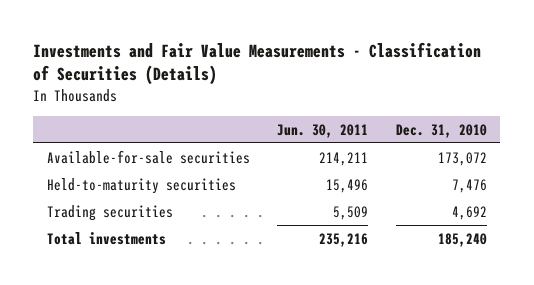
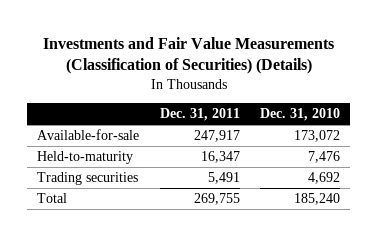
[33,41,482,86] Investments and Fair Value Measurements - Classification of Securities (Details) -> [42,36,334,75] Investments and Fair Value Measurements (Classification of Securities) (Details)
[277,123,369,138] Jun. 30, 2011 -> none
none -> [159,108,240,122] Dec. 31, 2011
[47,149,251,164] Available-for-sale securities -> [37,129,140,141] Available-for-sale
[47,177,237,194] Held-to-maturity securities -> [37,151,134,165] Held-to-maturity
[47,231,167,245] Total investments -> [37,193,68,204] Total

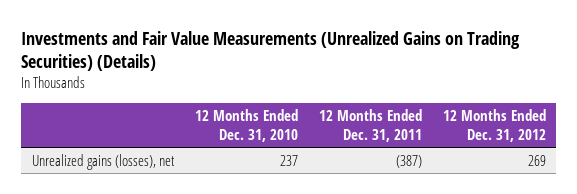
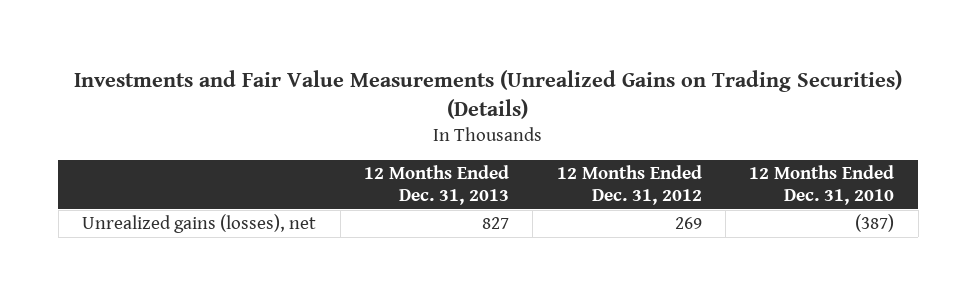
[318,109,422,143] 12 Months Ended Dec. 31, 2011 -> none
none -> [364,164,510,206] 12 Months Ended Dec. 31, 2013
[279,154,298,166] 237 -> [855,214,895,233] (387)

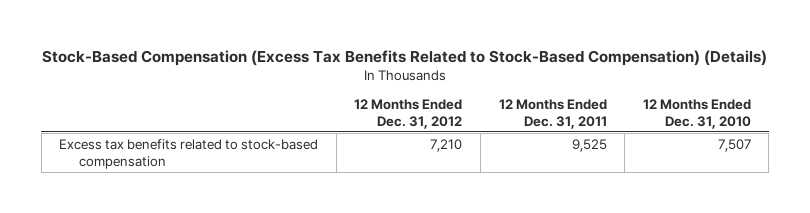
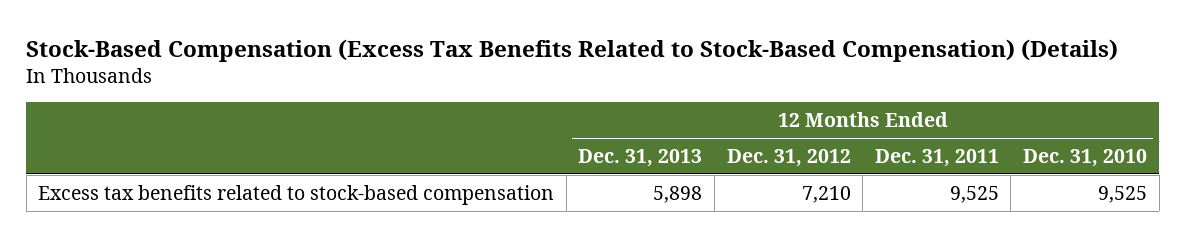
none -> [578,149,703,168] Dec. 31, 2013
[717,138,751,152] 7,507 -> [1098,185,1148,203] 9,525

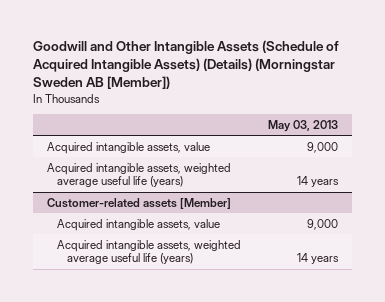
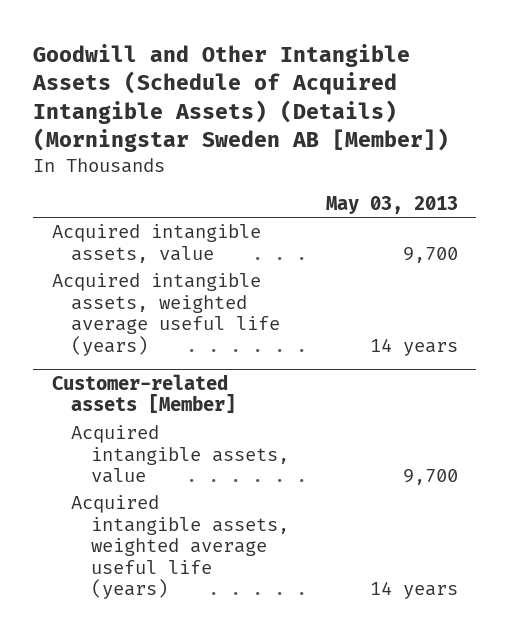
[307,141,339,153] 9,000 -> [402,246,458,263] 9,700
[307,218,339,230] 9,000 -> [402,469,458,486] 9,700

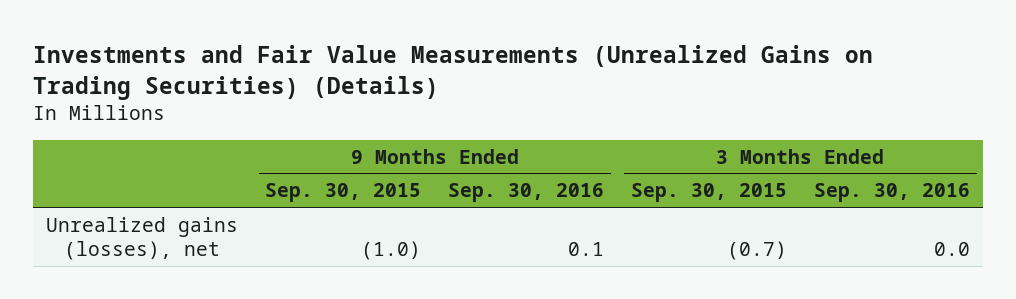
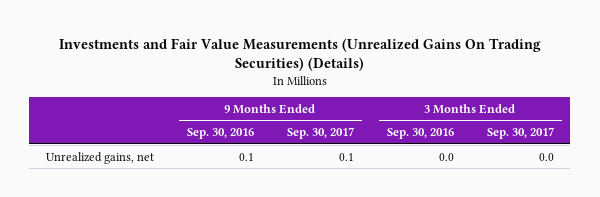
[32,45,873,100] Investments and Fair Value Measurements (Unrealized Gains on Trading Securities) (Details) -> [58,37,541,71] Investments and Fair Value Measurements (Unrealized Gains On Trading Securities) (Details)
[265,183,422,203] Sep. 30, 2015 -> none
[630,183,787,203] Sep. 30, 2015 -> none
none -> [286,127,354,140] Sep. 30, 2017
none -> [486,127,554,140] Sep. 30, 2017
[46,216,239,261] Unrealized gains (losses), net -> [45,151,154,164] Unrealized gains, net

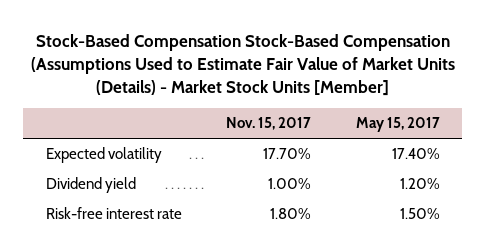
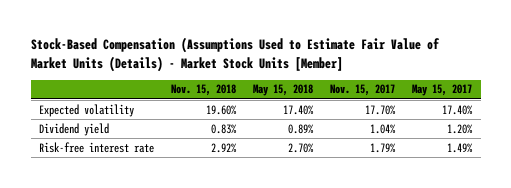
[30,33,455,97] Stock-Based Compensation Stock-Based Compensation (Assumptions Used to Estimate Fair Value of Market Units (Details) - Market Stock Units [Member] -> [30,37,440,72] Stock-Based Compensation (Assumptions Used to Estimate Fair Value of Market Units (Details) - Market Stock Units [Member]
none -> [171,84,237,97] Nov. 15, 2018
none -> [253,84,314,97] May 15, 2018
[268,178,312,190] 1.00% -> [370,123,397,134] 1.04%
[270,208,312,220] 1.80% -> [370,142,397,153] 1.79%
[399,208,440,220] 1.50% -> [447,142,474,153] 1.49%

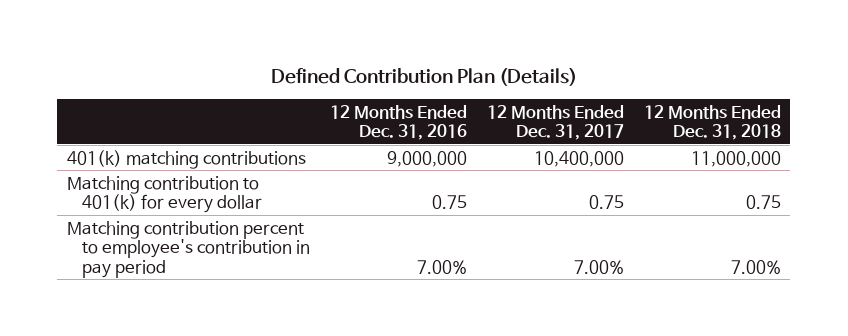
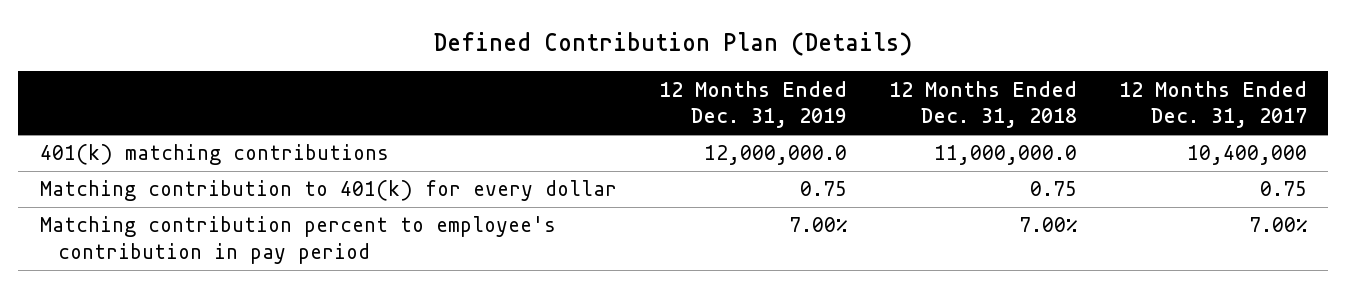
[329,104,467,141] 12 Months Ended Dec. 31, 2016 -> none
none -> [658,80,847,129] 12 Months Ended Dec. 31, 2019
[690,150,781,167] 11,000,000 -> [933,145,1077,166] 11,000,000.0

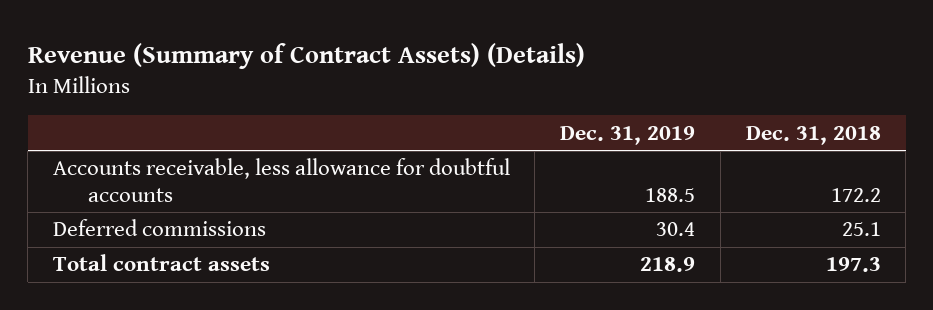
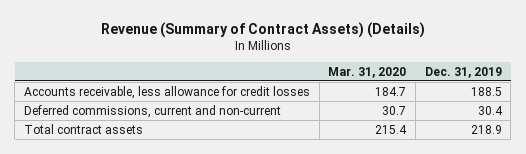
[745,125,881,145] Dec. 31, 2018 -> none
none -> [328,66,407,78] Mar. 31, 2020
[52,158,510,202] Accounts receivable, less allowance for doubtful accounts -> [24,85,311,99] Accounts receivable, less allowance for credit losses
[52,219,266,237] Deferred commissions -> [24,104,282,118] Deferred commissions, current and non-current

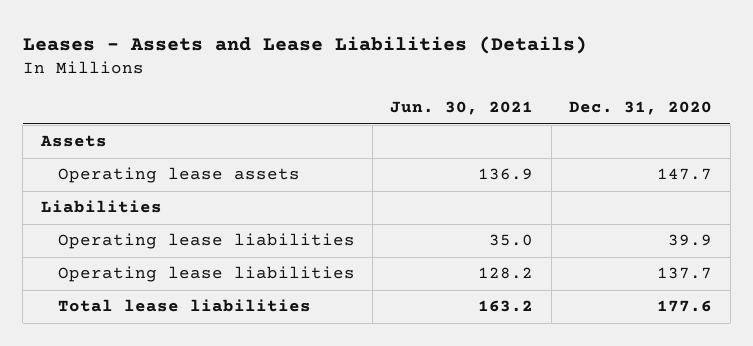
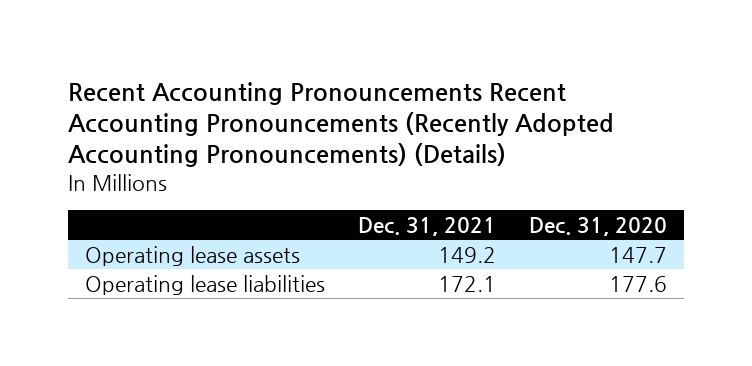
[22,35,587,54] Leases - Assets and Lease Liabilities (Details) -> [68,81,615,168] Recent Accounting Pronouncements Recent Accounting Pronouncements (Recently Adopted Accounting Pronouncements) (Details)
[390,101,534,116] Jun. 30, 2021 -> none
none -> [357,216,496,236] Dec. 31, 2021
[39,135,107,148] Assets -> none
[40,200,162,214] Liabilities -> none
[57,266,355,283] Operating lease liabilities -> none
[57,299,311,313] Total lease liabilities -> none
[668,234,713,247] 39.9 -> [609,275,668,292] 177.6

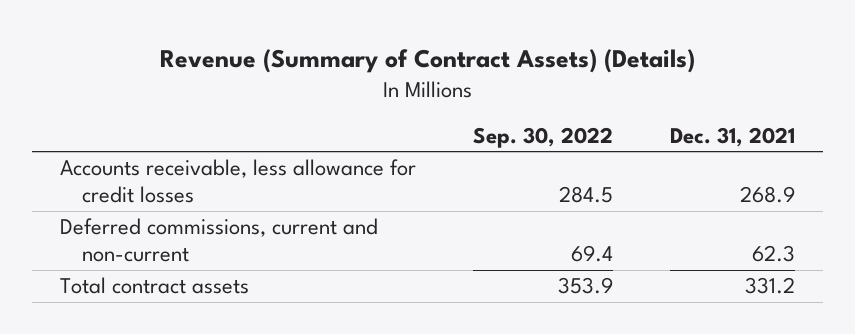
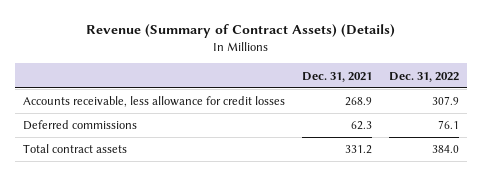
[473,126,614,148] Sep. 30, 2022 -> none
none -> [388,71,459,82] Dec. 31, 2022
[60,218,379,263] Deferred commissions, current and non-current -> [23,120,138,131] Deferred commissions

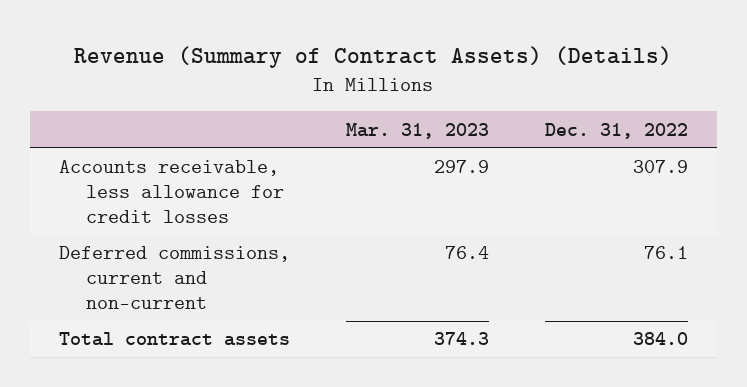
[301,71,372,82] Dec. 31, 2021 -> none
none -> [345,122,489,139] Mar. 31, 2023
[23,120,138,131] Deferred commissions -> [58,246,290,310] Deferred commissions, current and non-current

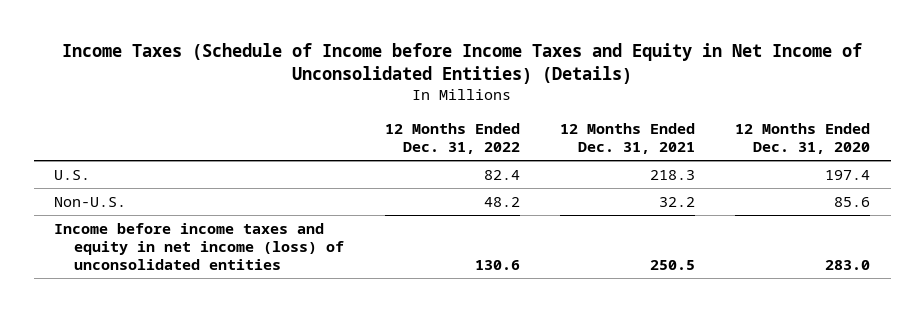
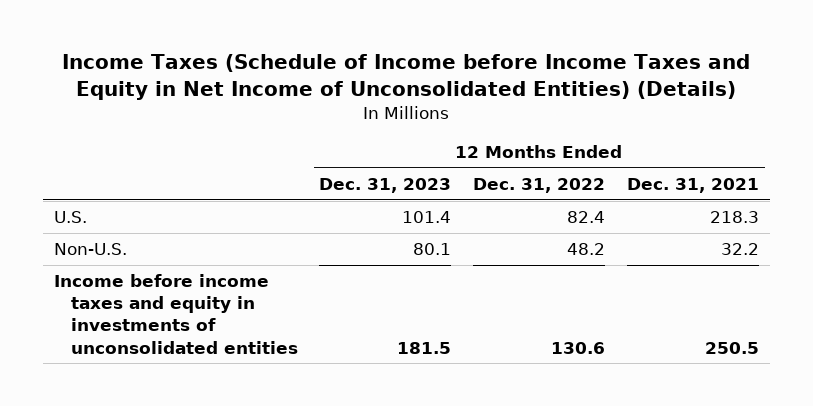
[735,122,871,154] 12 Months Ended Dec. 31, 2020 -> none
none -> [319,177,452,193] Dec. 31, 2023
[53,222,345,270] Income before income taxes and equity in net income (loss) of unconsolidated entities -> [53,274,298,354] Income before income taxes and equity in investments of unconsolidated entities

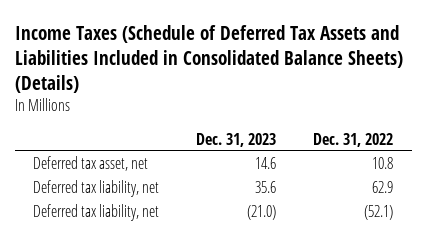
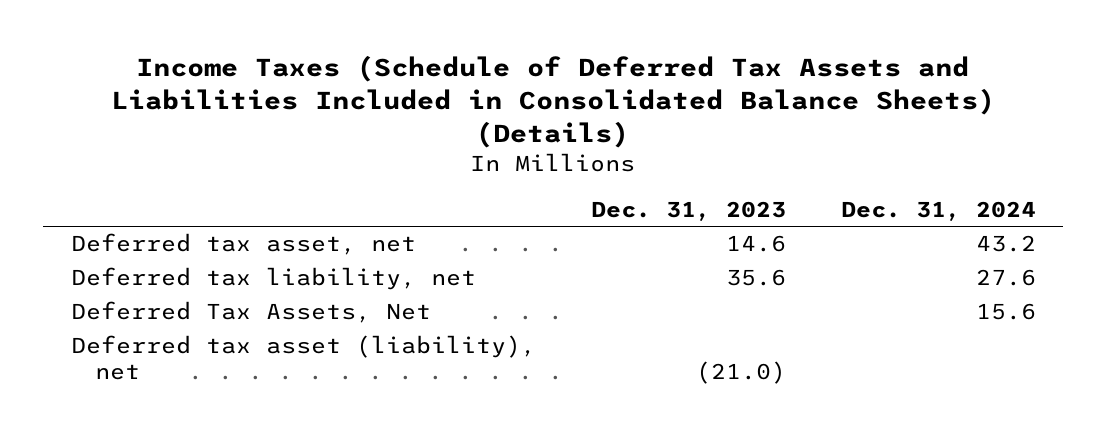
[313,132,394,147] Dec. 31, 2022 -> none
none -> [840,200,1036,221] Dec. 31, 2024
none -> [70,301,431,324] Deferred Tax Assets, Net
[33,204,160,222] Deferred tax liability, net -> [70,335,536,381] Deferred tax asset (liability), net

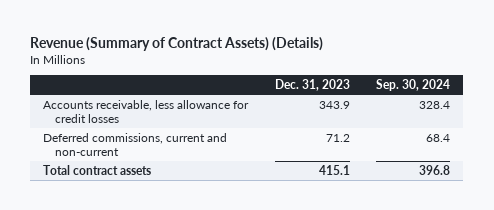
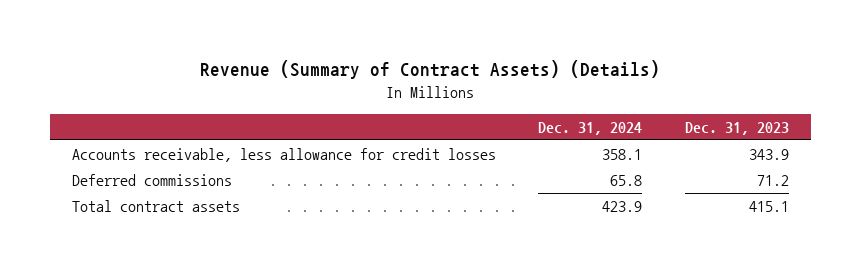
[376,78,451,91] Sep. 30, 2024 -> none
none -> [538,121,643,135] Dec. 31, 2024
[43,132,228,156] Deferred commissions, current and non-current -> [71,174,232,187] Deferred commissions

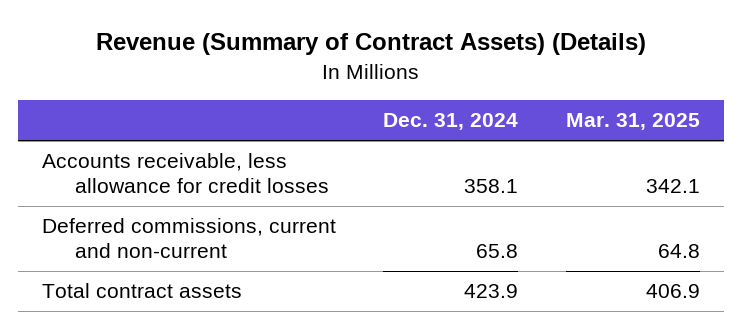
[685,121,790,135] Dec. 31, 2023 -> none
none -> [565,113,700,131] Mar. 31, 2025
[71,174,232,187] Deferred commissions -> [41,218,336,259] Deferred commissions, current and non-current

